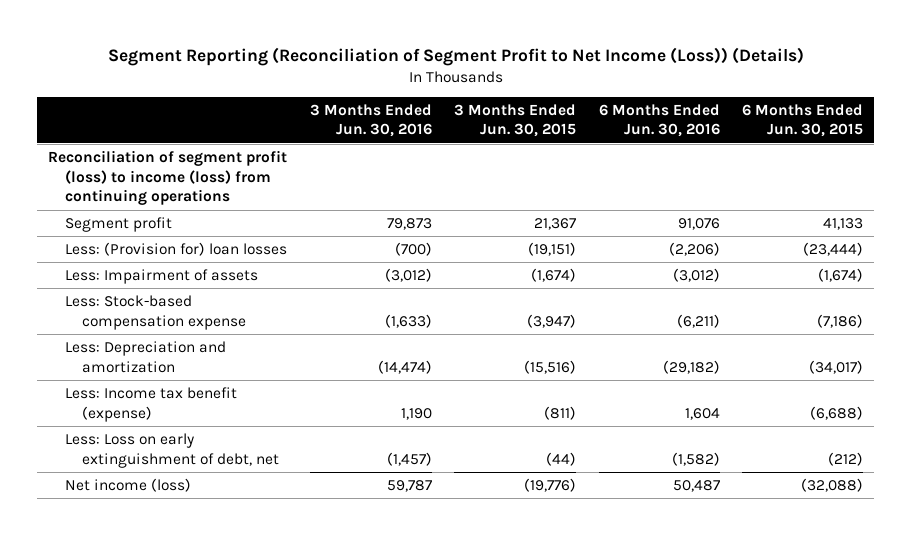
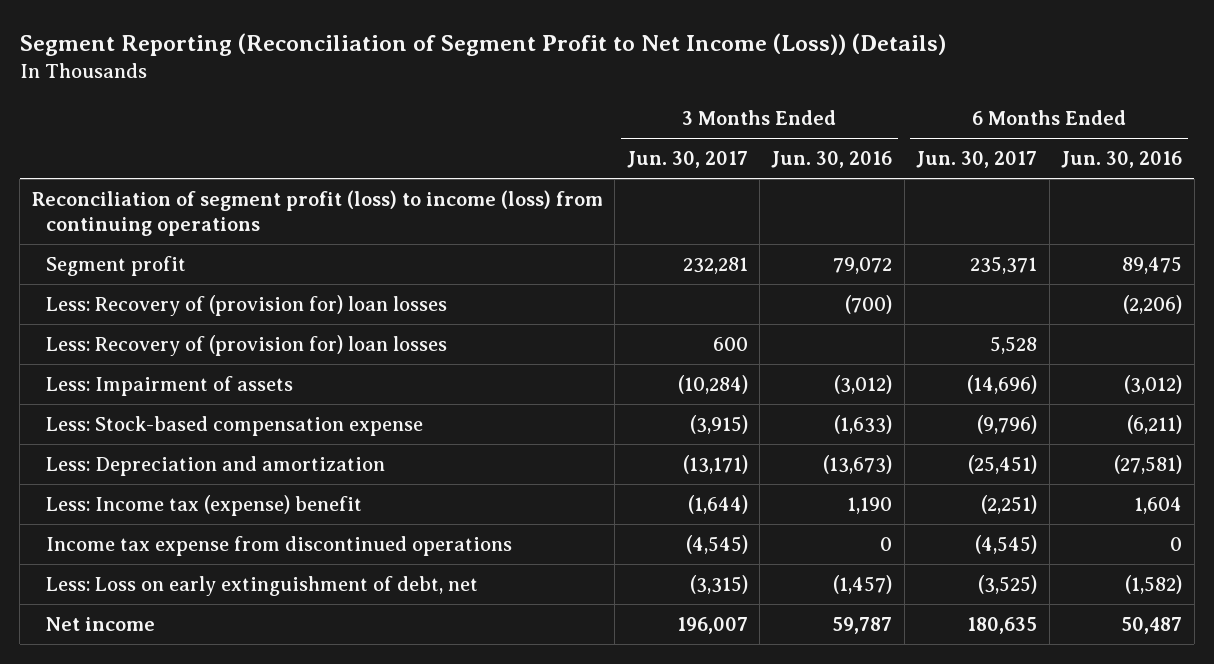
[454,103,577,138] 3 Months Ended Jun. 30, 2015 -> none
[741,103,863,138] 6 Months Ended Jun. 30, 2015 -> none
none -> [626,151,748,169] Jun. 30, 2017
none -> [916,151,1038,169] Jun. 30, 2017
[386,217,432,230] 79,873 -> [833,256,893,274] 79,072
[677,217,720,230] 91,076 -> [1122,255,1183,274] 89,475
[65,241,288,256] Less: (Provision for) loan losses -> [45,294,447,316] Less: Recovery of (provision for) loan losses
none -> [45,334,447,356] Less: Recovery of (provision for) loan losses
[377,359,432,374] (14,474) -> [823,454,893,474] (13,673)
[662,359,720,374] (29,182) -> [1114,454,1183,474] (27,581)
[65,386,238,422] Less: Income tax benefit (expense) -> [45,494,362,516] Less: Income tax (expense) benefit
none -> [45,535,512,556] Income tax expense from discontinued operations
[65,477,192,492] Net income (loss) -> [45,616,155,631] Net income

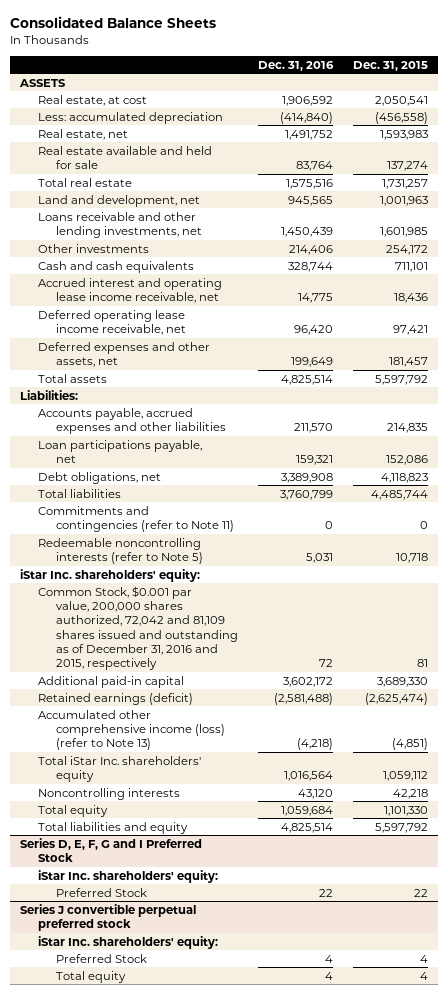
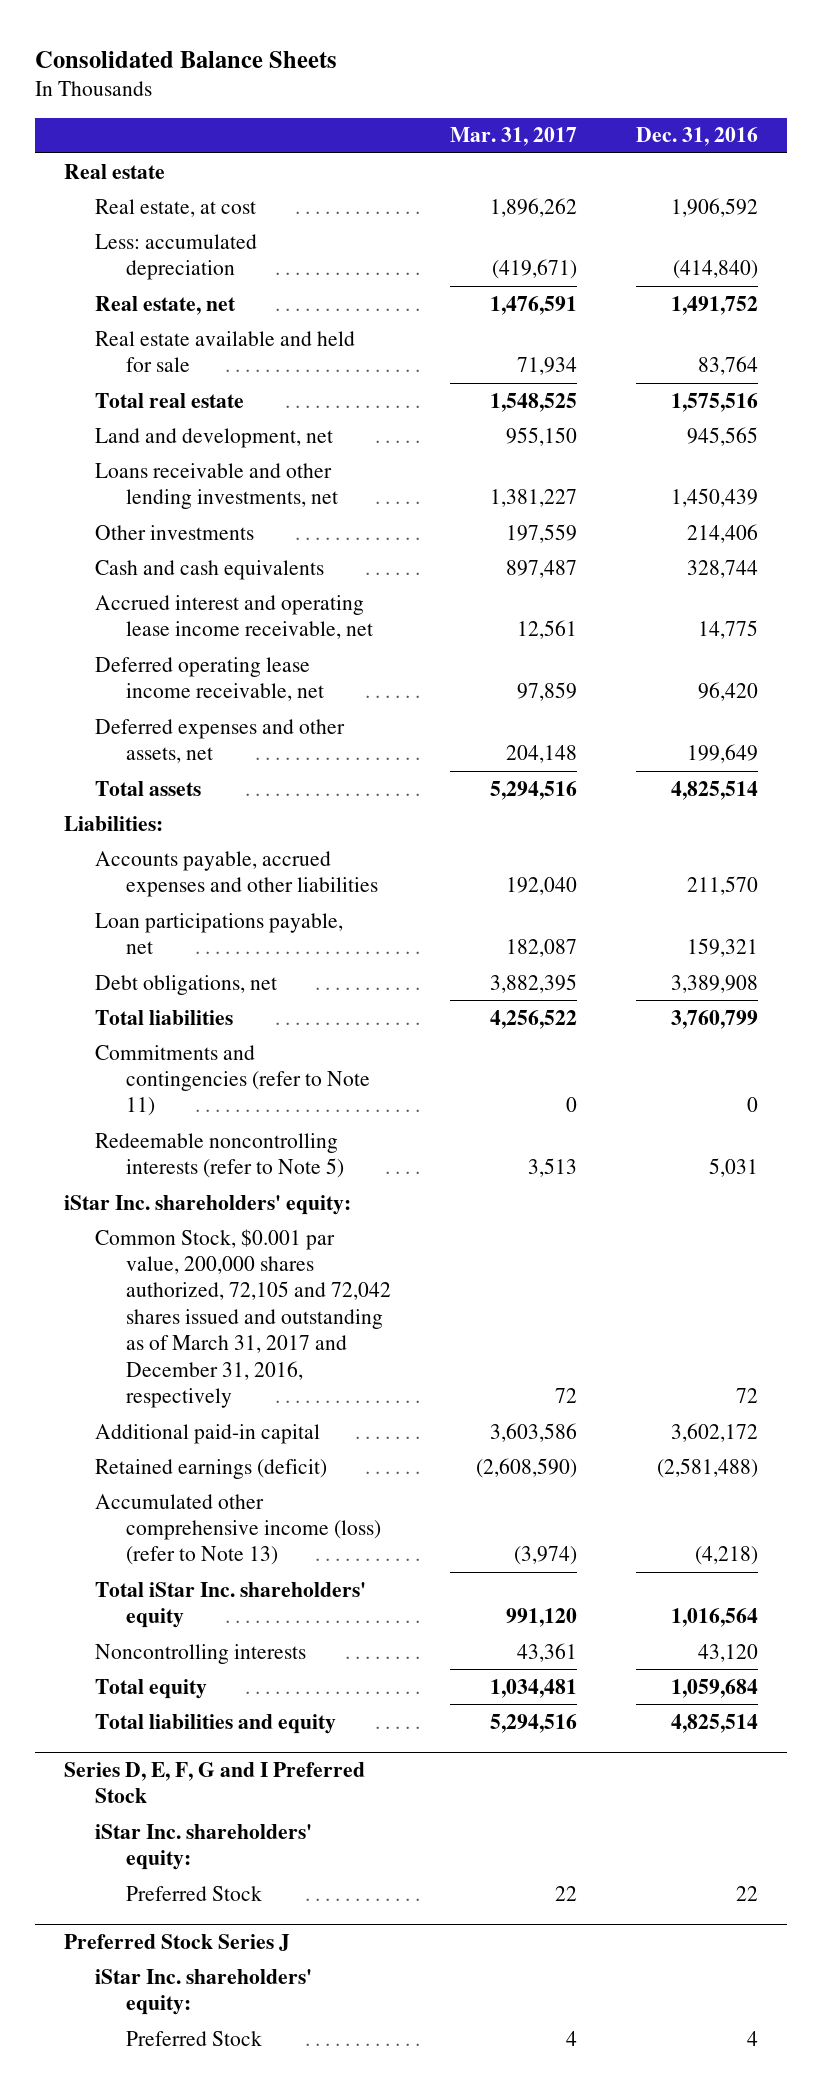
[353,60,429,71] Dec. 31, 2015 -> none
none -> [449,127,577,147] Mar. 31, 2017
[19,78,67,87] ASSETS -> none
none -> [63,163,165,179] Real estate
[38,585,238,671] Common Stock, $0.001 par value, 200,000 shares authorized, 72,042 and 81,109 shares issued and outstanding as of December 31, 2016 and 2015, respectively -> [94,1228,391,1409] Common Stock, $0.001 par value, 200,000 shares authorized, 72,105 and 72,042 shares issued and outstanding as of March 31, 2017 and December 31, 2016, respectively
[20,903,197,932] Series J convertible perpetual preferred stock -> [63,1933,290,1951] Preferred Stock Series J
[55,970,126,983] Total equity -> none

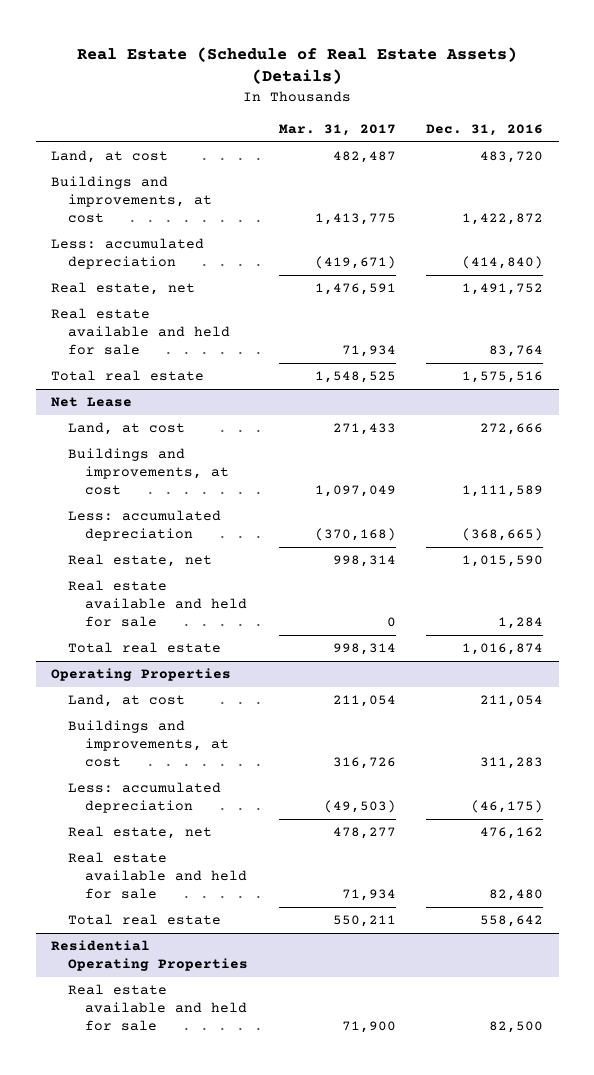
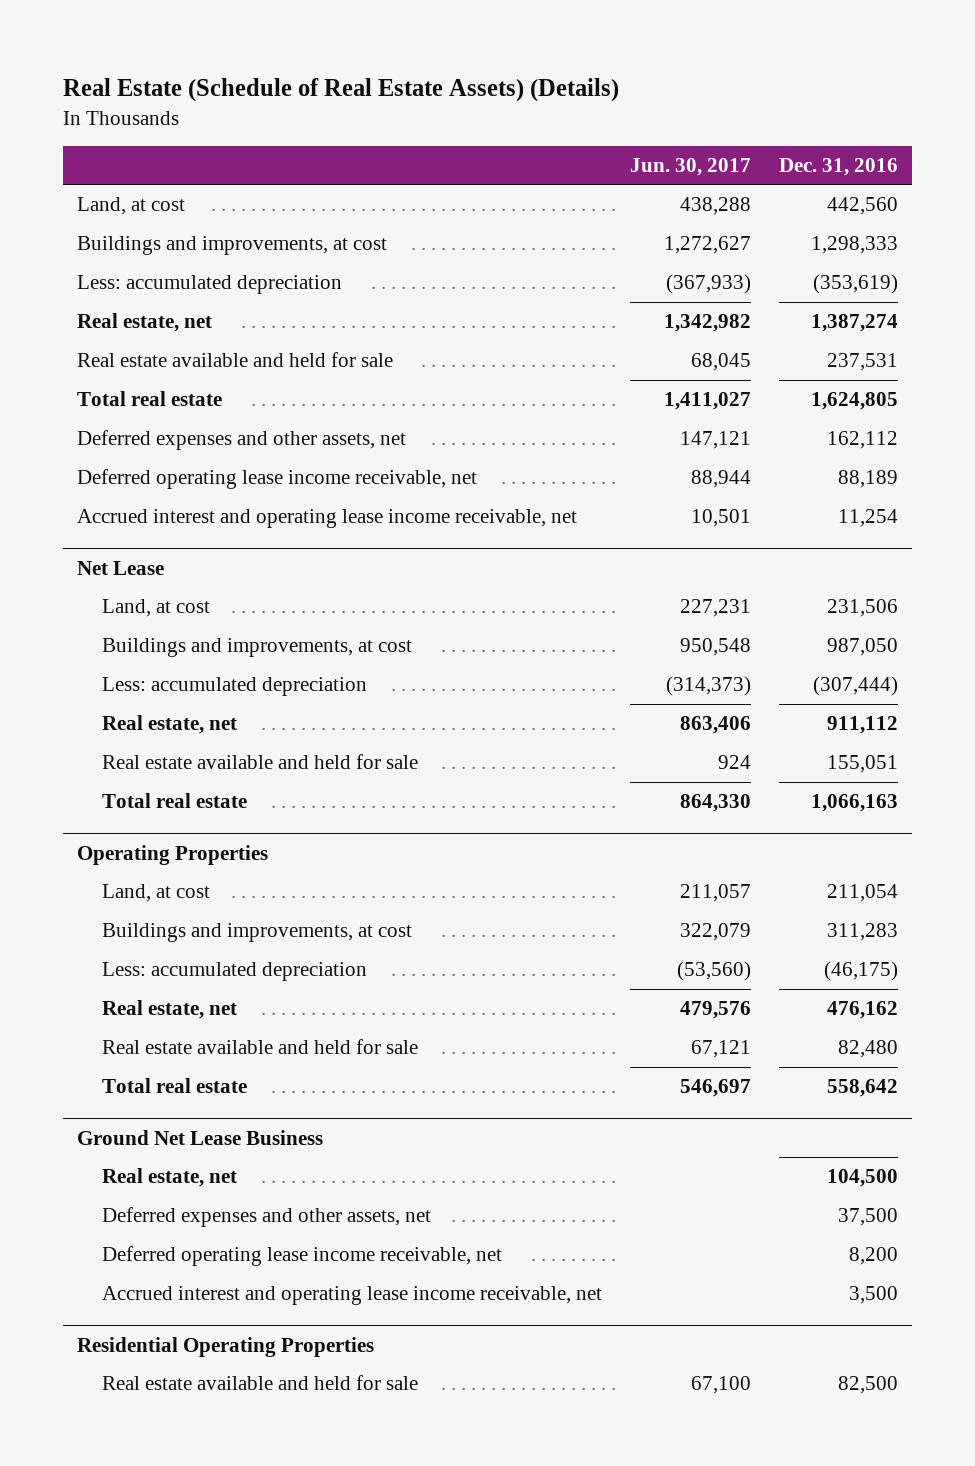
[278,124,396,137] Mar. 31, 2017 -> none
none -> [629,158,751,177] Jun. 30, 2017
[480,151,544,164] 483,720 -> [826,197,898,216] 442,560
[462,213,544,226] 1,422,872 -> [810,236,898,255] 1,298,333
[462,256,544,270] (414,840) -> [812,274,898,295] (353,619)
[462,283,544,296] 1,491,752 -> [810,314,898,333] 1,387,274
[489,345,544,358] 83,764 -> [826,353,898,372] 237,531
[462,371,544,384] 1,575,516 -> [810,392,898,411] 1,624,805
none -> [77,430,407,451] Deferred expenses and other assets, net
none -> [77,469,478,490] Deferred operating lease income receivable, net
none -> [77,509,578,529] Accrued interest and operating lease income receivable, net
[480,423,544,436] 272,666 -> [826,599,898,618] 231,506
[462,485,544,498] 1,111,589 -> [826,638,898,657] 987,050
[462,528,544,542] (368,665) -> [812,676,898,697] (307,444)
[462,555,544,568] 1,015,590 -> [826,716,898,735] 911,112
[498,617,544,630] 1,284 -> [826,755,898,774] 155,051
[462,643,544,656] 1,016,874 -> [810,794,898,813] 1,066,163
none -> [77,1129,324,1145] Ground Net Lease Business
none -> [101,1168,237,1188] Real estate, net
none -> [101,1207,431,1228] Deferred expenses and other assets, net
none -> [101,1246,502,1267] Deferred operating lease income receivable, net
none -> [101,1286,602,1306] Accrued interest and operating lease income receivable, net

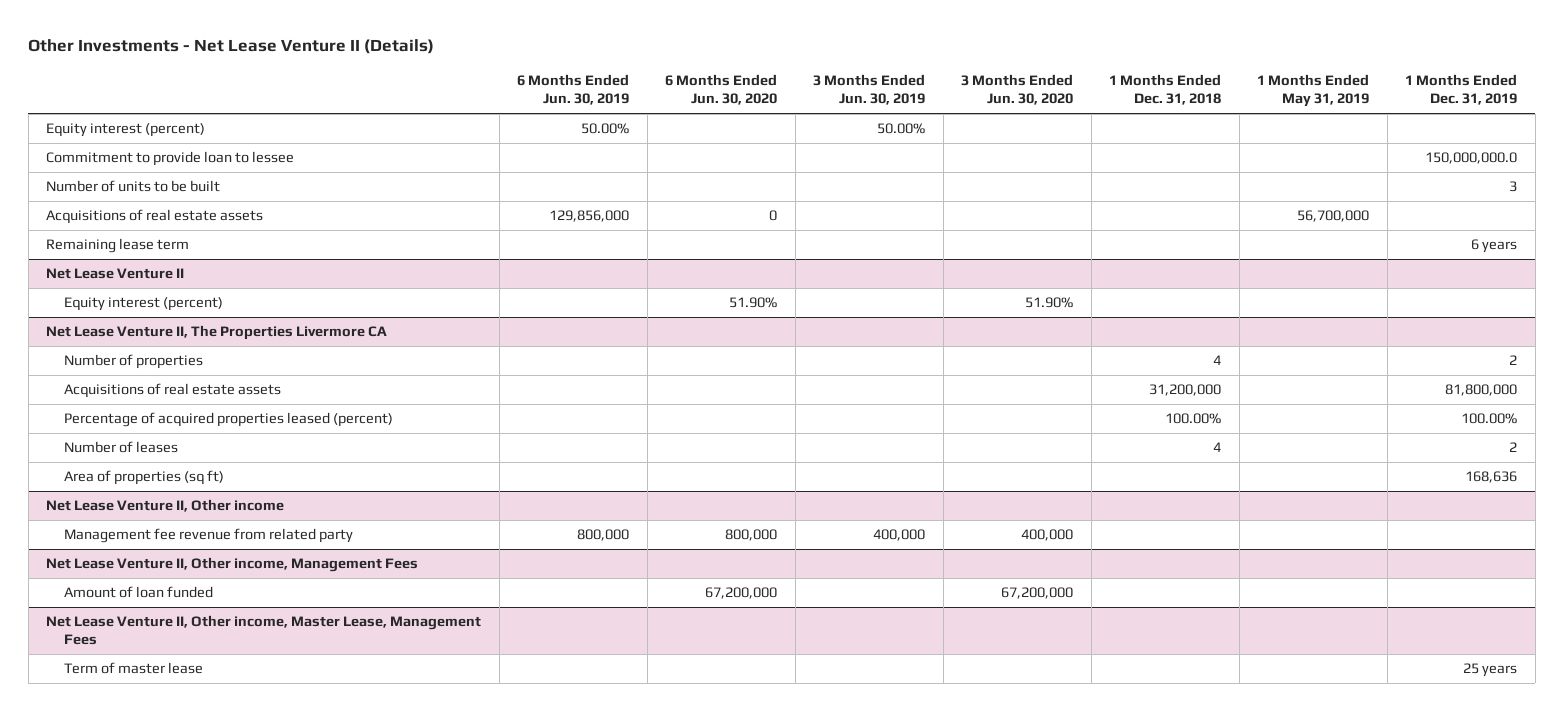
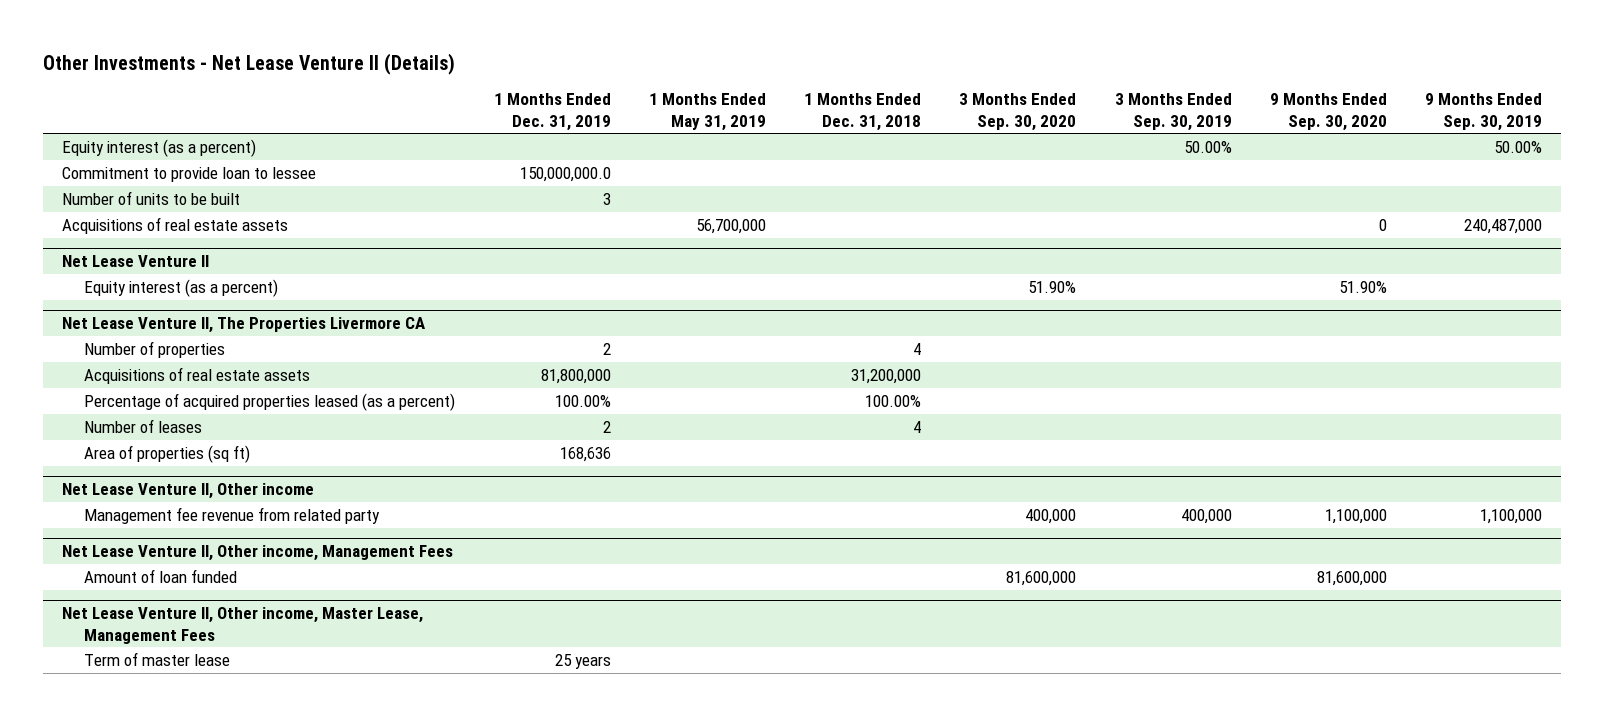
[517,74,630,106] 6 Months Ended Jun. 30, 2019 -> none
[665,74,778,106] 6 Months Ended Jun. 30, 2020 -> none
[813,74,926,106] 3 Months Ended Jun. 30, 2019 -> none
[961,74,1074,106] 3 Months Ended Jun. 30, 2020 -> none
none -> [959,93,1077,131] 3 Months Ended Sep. 30, 2020
none -> [1114,93,1232,131] 3 Months Ended Sep. 30, 2019
none -> [1270,93,1388,131] 9 Months Ended Sep. 30, 2020
none -> [1425,93,1543,131] 9 Months Ended Sep. 30, 2019
[46,123,206,138] Equity interest (percent) -> [62,138,257,157] Equity interest (as a percent)
[46,238,190,254] Remaining lease term -> none
[63,297,223,312] Equity interest (percent) -> [84,278,279,297] Equity interest (as a percent)
[63,412,393,428] Percentage of acquired properties leased (percent) -> [84,392,456,411] Percentage of acquired properties leased (as a percent)

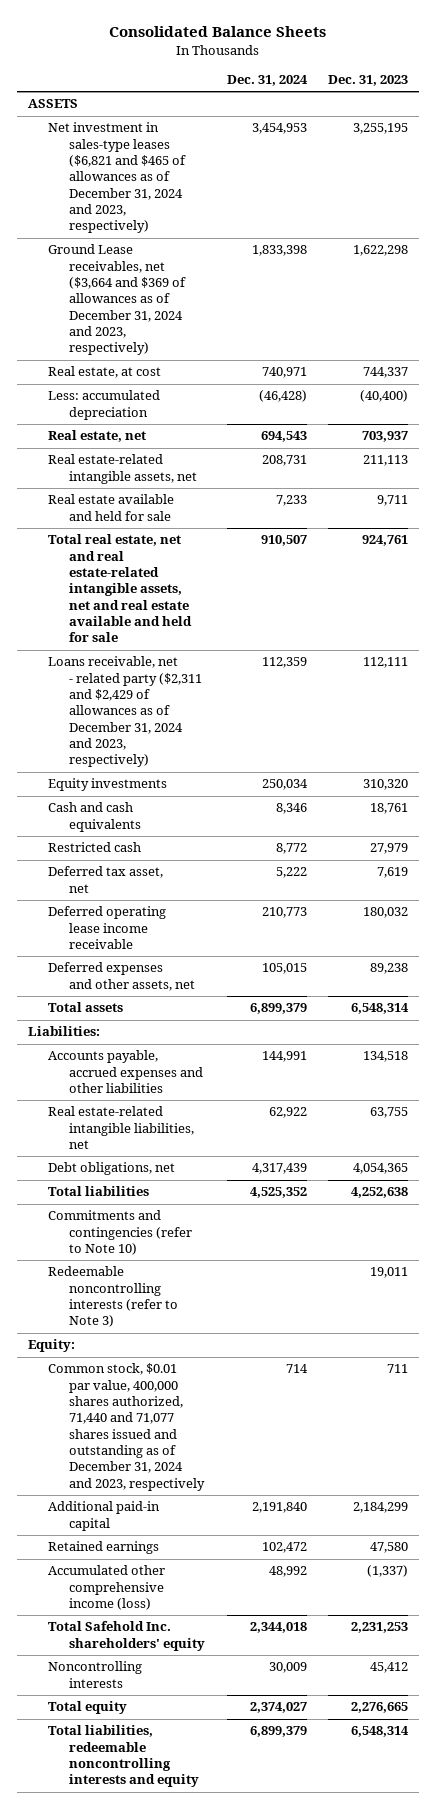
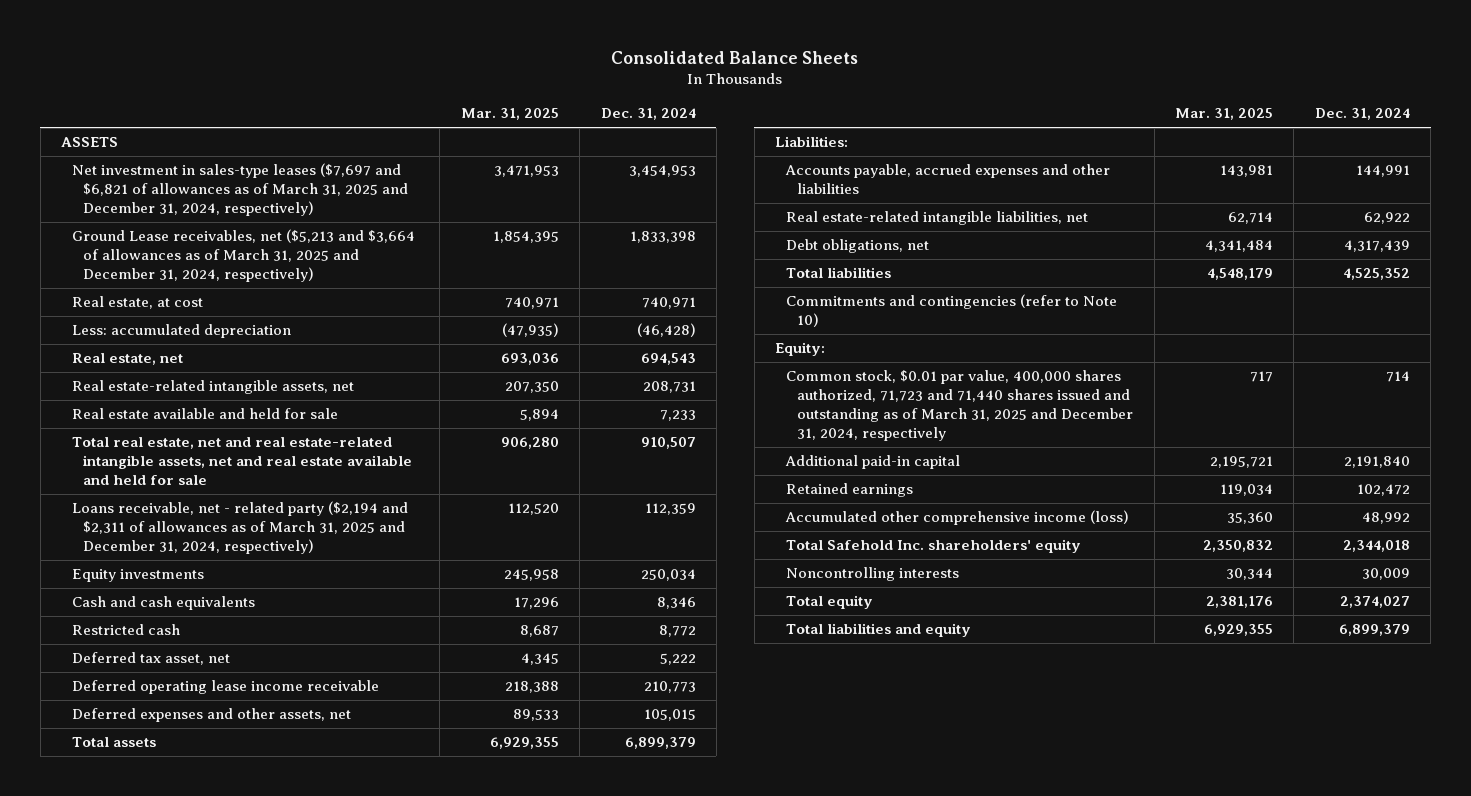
[328,75,409,87] Dec. 31, 2023 -> none
none -> [460,108,559,121] Mar. 31, 2025
[48,122,186,234] Net investment in sales-type leases ($6,821 and $465 of allowances as of December 31, 2024 and 2023, respectively) -> [72,163,408,217] Net investment in sales-type leases ($7,697 and $6,821 of allowances as of March 31, 2025 and December 31, 2024, respectively)
[48,244,186,356] Ground Lease receivables, net ($3,664 and $369 of allowances as of December 31, 2024 and 2023, respectively) -> [72,229,416,283] Ground Lease receivables, net ($5,213 and $3,664 of allowances as of March 31, 2025 and December 31, 2024, respectively)
[48,656,202,768] Loans receivable, net - related party ($2,311 and $2,429 of allowances as of December 31, 2024 and 2023, respectively) -> [72,501,409,555] Loans receivable, net - related party ($2,194 and $2,311 of allowances as of March 31, 2025 and December 31, 2024, respectively)
[48,1266,178,1328] Redeemable noncontrolling interests (refer to Note 3) -> none
[48,1363,205,1491] Common stock, $0.01 par value, 400,000 shares authorized, 71,440 and 71,077 shares issued and outstanding as of December 31, 2024 and 2023, respectively -> [786,370,1134,442] Common stock, $0.01 par value, 400,000 shares authorized, 71,723 and 71,440 shares issued and outstanding as of March 31, 2025 and December 31, 2024, respectively
[48,1725,199,1788] Total liabilities, redeemable noncontrolling interests and equity -> [786,623,972,638] Total liabilities and equity

